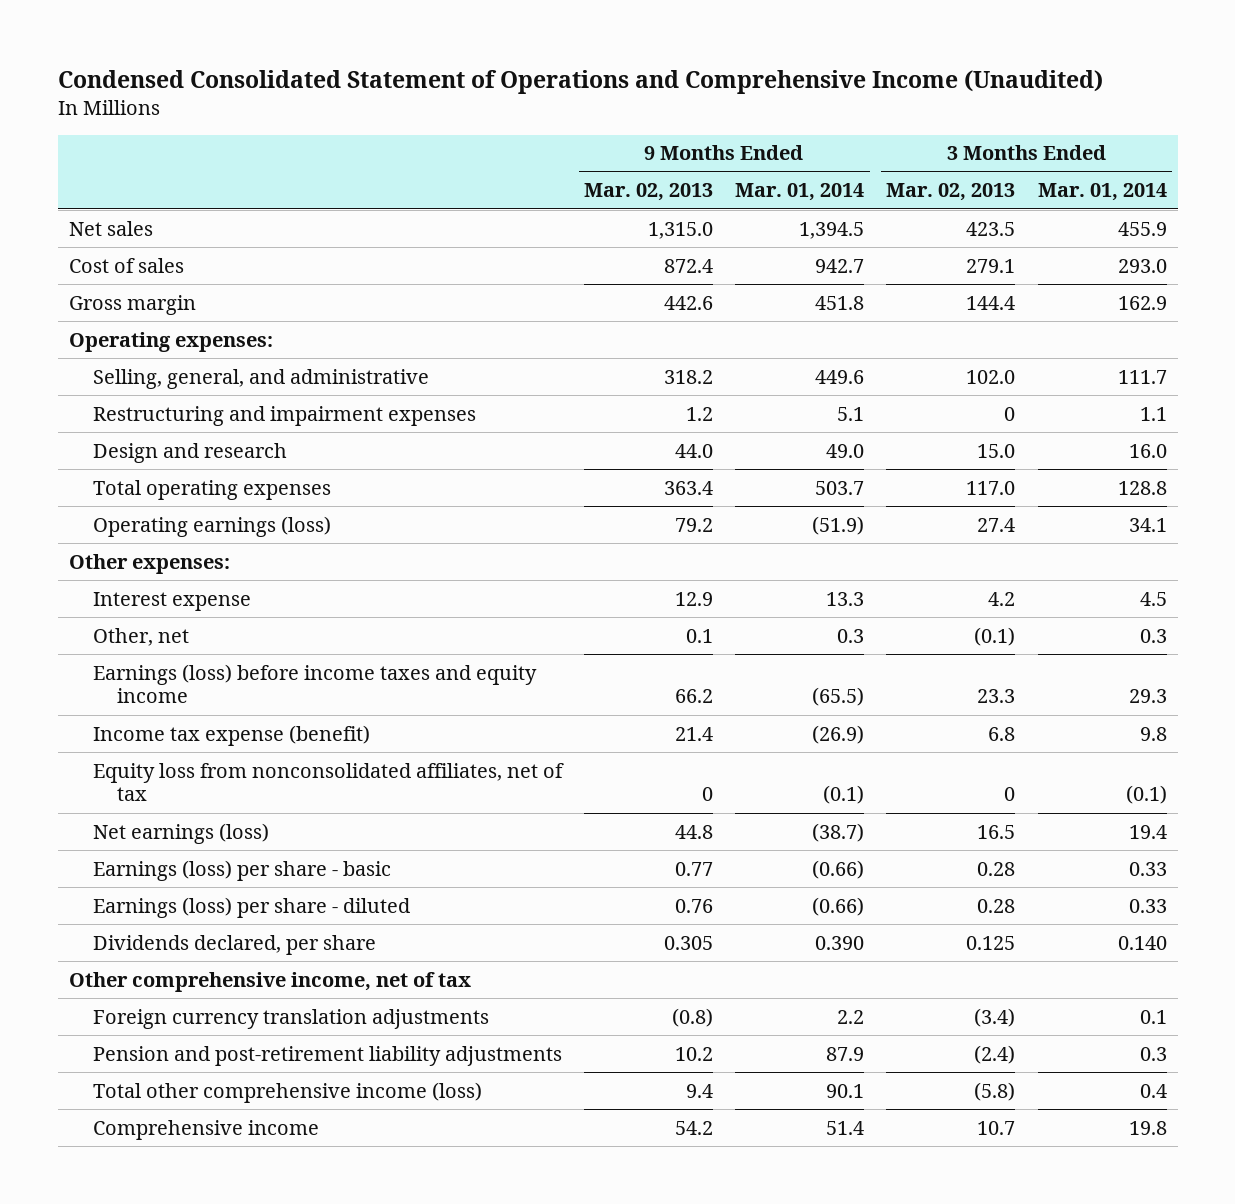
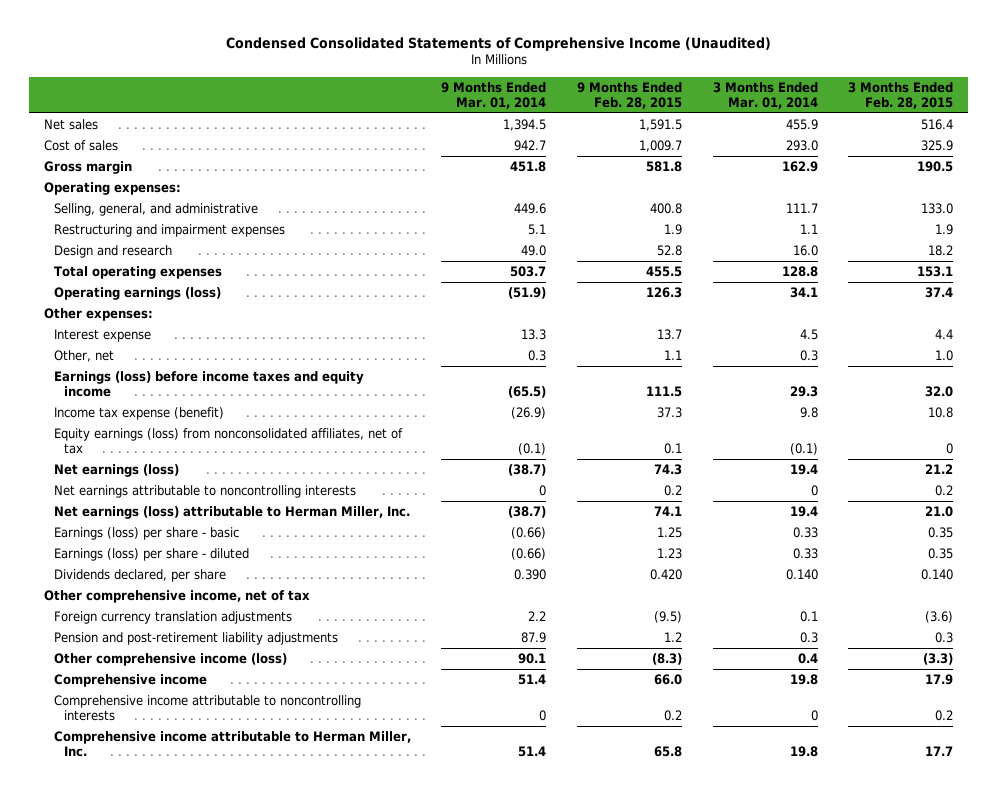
[57,70,1103,95] Condensed Consolidated Statement of Operations and Comprehensive Income (Unaudited) -> [225,36,771,51] Condensed Consolidated Statements of Comprehensive Income (Unaudited)
[584,183,714,202] Mar. 02, 2013 -> none
[886,183,1016,202] Mar. 02, 2013 -> none
none -> [576,81,682,109] 9 Months Ended Feb. 28, 2015
none -> [848,81,954,109] 3 Months Ended Feb. 28, 2015
[93,762,565,802] Equity loss from nonconsolidated affiliates, net of tax -> [53,428,403,454] Equity earnings (loss) from nonconsolidated affiliates, net of tax
none -> [53,485,356,499] Net earnings attributable to noncontrolling interests
none -> [53,506,410,520] Net earnings (loss) attributable to Herman Miller, Inc.
[93,1081,483,1103] Total other comprehensive income (loss) -> [53,653,287,667] Other comprehensive income (loss)
none -> [53,695,361,721] Comprehensive income attributable to noncontrolling interests
none -> [53,731,411,757] Comprehensive income attributable to Herman Miller, Inc.

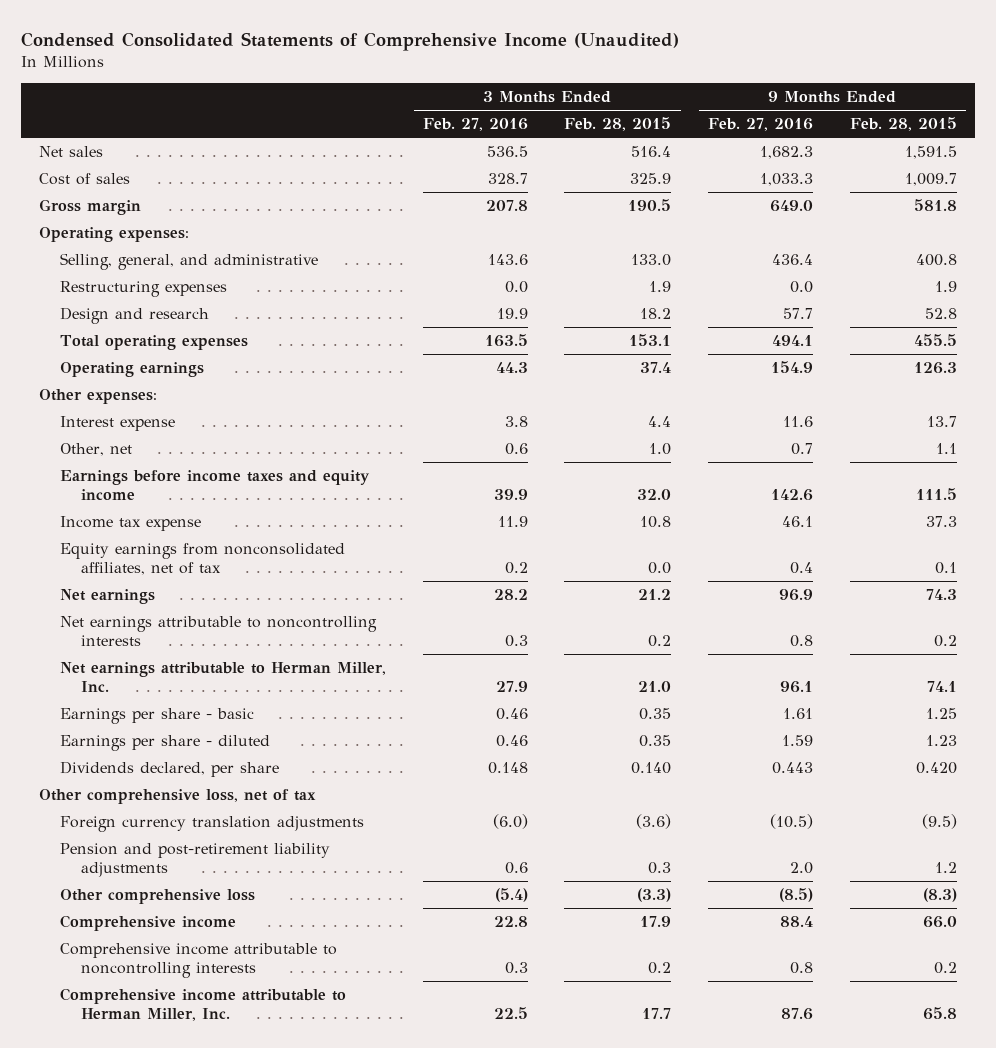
[441,81,547,109] 9 Months Ended Mar. 01, 2014 -> none
[712,81,818,109] 3 Months Ended Mar. 01, 2014 -> none
none -> [422,118,528,132] Feb. 27, 2016
none -> [708,118,814,132] Feb. 27, 2016
[53,224,285,238] Restructuring and impairment expenses -> [60,281,228,298] Restructuring expenses
[53,287,221,301] Operating earnings (loss) -> [60,362,205,378] Operating earnings
[53,371,364,397] Earnings (loss) before income taxes and equity income -> [60,470,371,501] Earnings before income taxes and equity income
[53,407,224,421] Income tax expense (benefit) -> [60,516,202,532] Income tax expense
[53,428,403,454] Equity earnings (loss) from nonconsolidated affiliates, net of tax -> [60,543,346,576] Equity earnings from nonconsolidated affiliates, net of tax
[946,442,954,454] 0 -> [648,562,672,575] 0.0
[53,464,179,478] Net earnings (loss) -> [60,589,156,605] Net earnings
[53,506,410,520] Net earnings (loss) attributable to Herman Miller, Inc. -> [60,662,387,693] Net earnings attributable to Herman Miller, Inc.
[53,527,239,541] Earnings (loss) per share - basic -> [60,708,255,725] Earnings per share - basic
[53,548,249,562] Earnings (loss) per share - diluted -> [60,735,271,752] Earnings per share - diluted
[44,590,311,604] Other comprehensive income, net of tax -> [39,789,317,805] Other comprehensive loss, net of tax
[53,653,287,667] Other comprehensive income (loss) -> [60,889,256,905] Other comprehensive loss

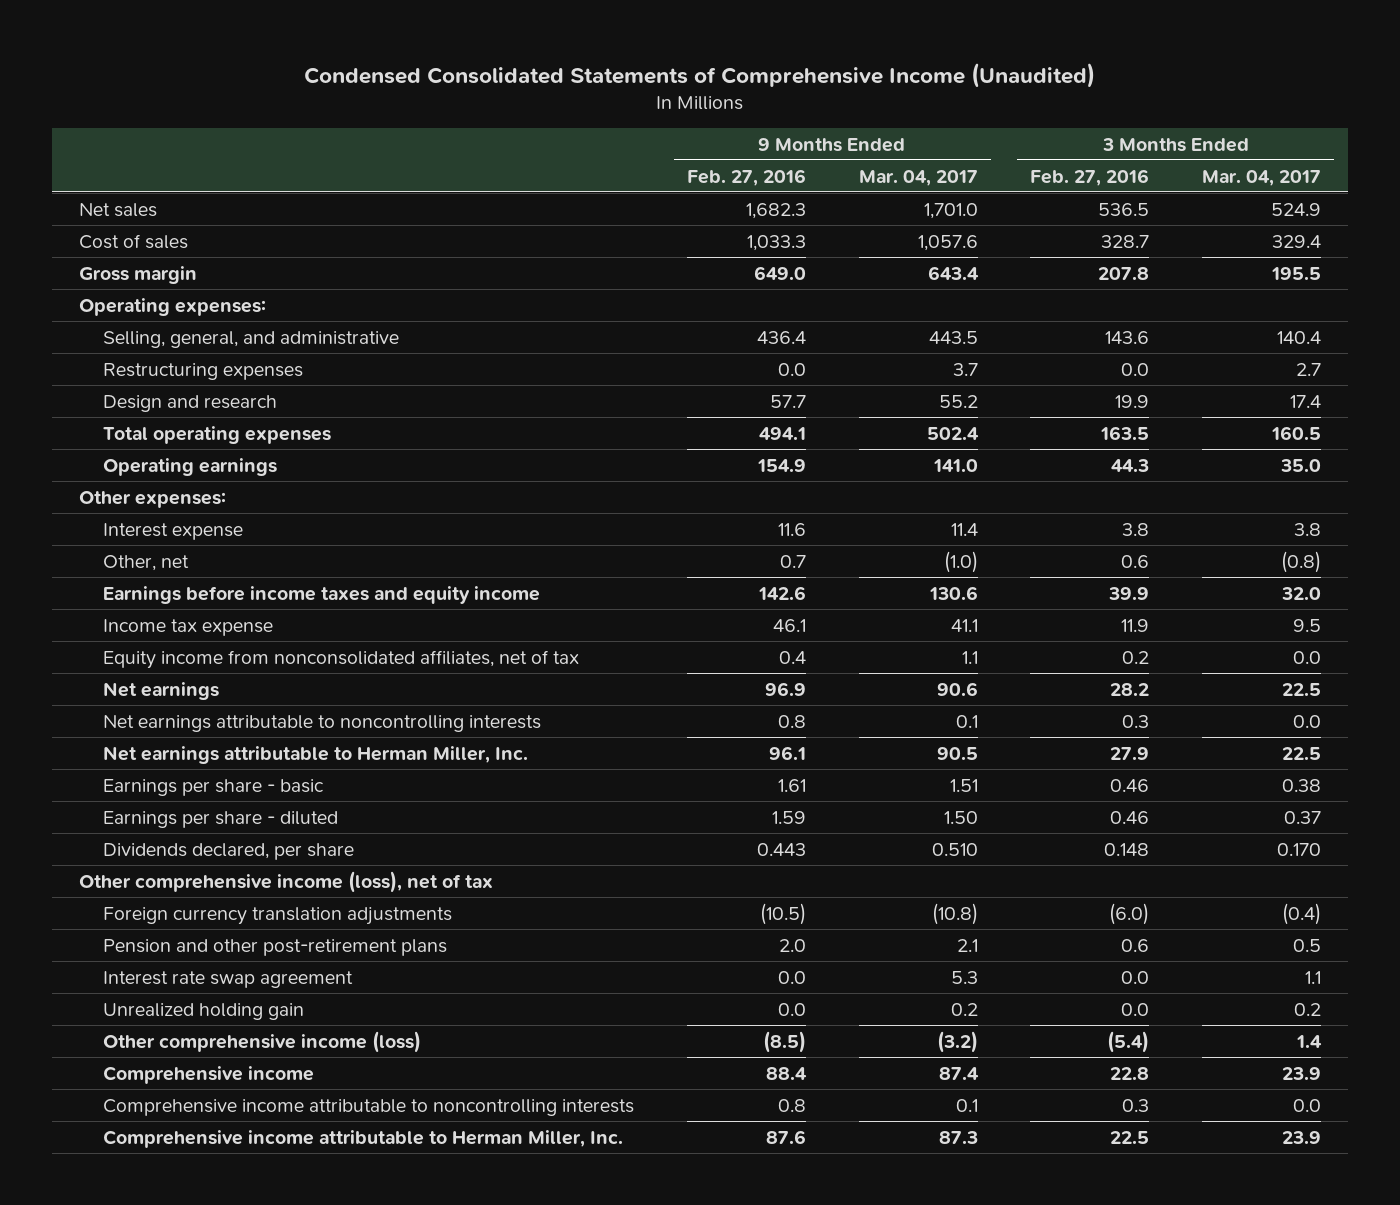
[564,117,672,132] Feb. 28, 2015 -> none
[849,117,957,132] Feb. 28, 2015 -> none
none -> [858,169,978,186] Mar. 04, 2017
none -> [1202,169,1322,186] Mar. 04, 2017
[60,543,346,576] Equity earnings from nonconsolidated affiliates, net of tax -> [103,649,580,669] Equity income from nonconsolidated affiliates, net of tax
[39,789,317,805] Other comprehensive loss, net of tax -> [78,870,493,893] Other comprehensive income (loss), net of tax
[60,843,331,878] Pension and post-retirement liability adjustments -> [103,938,448,956] Pension and other post-retirement plans
none -> [103,970,354,988] Interest rate swap agreement
none -> [103,1002,305,1020] Unrealized holding gain
[60,889,256,905] Other comprehensive loss -> [103,1030,422,1053] Other comprehensive income (loss)

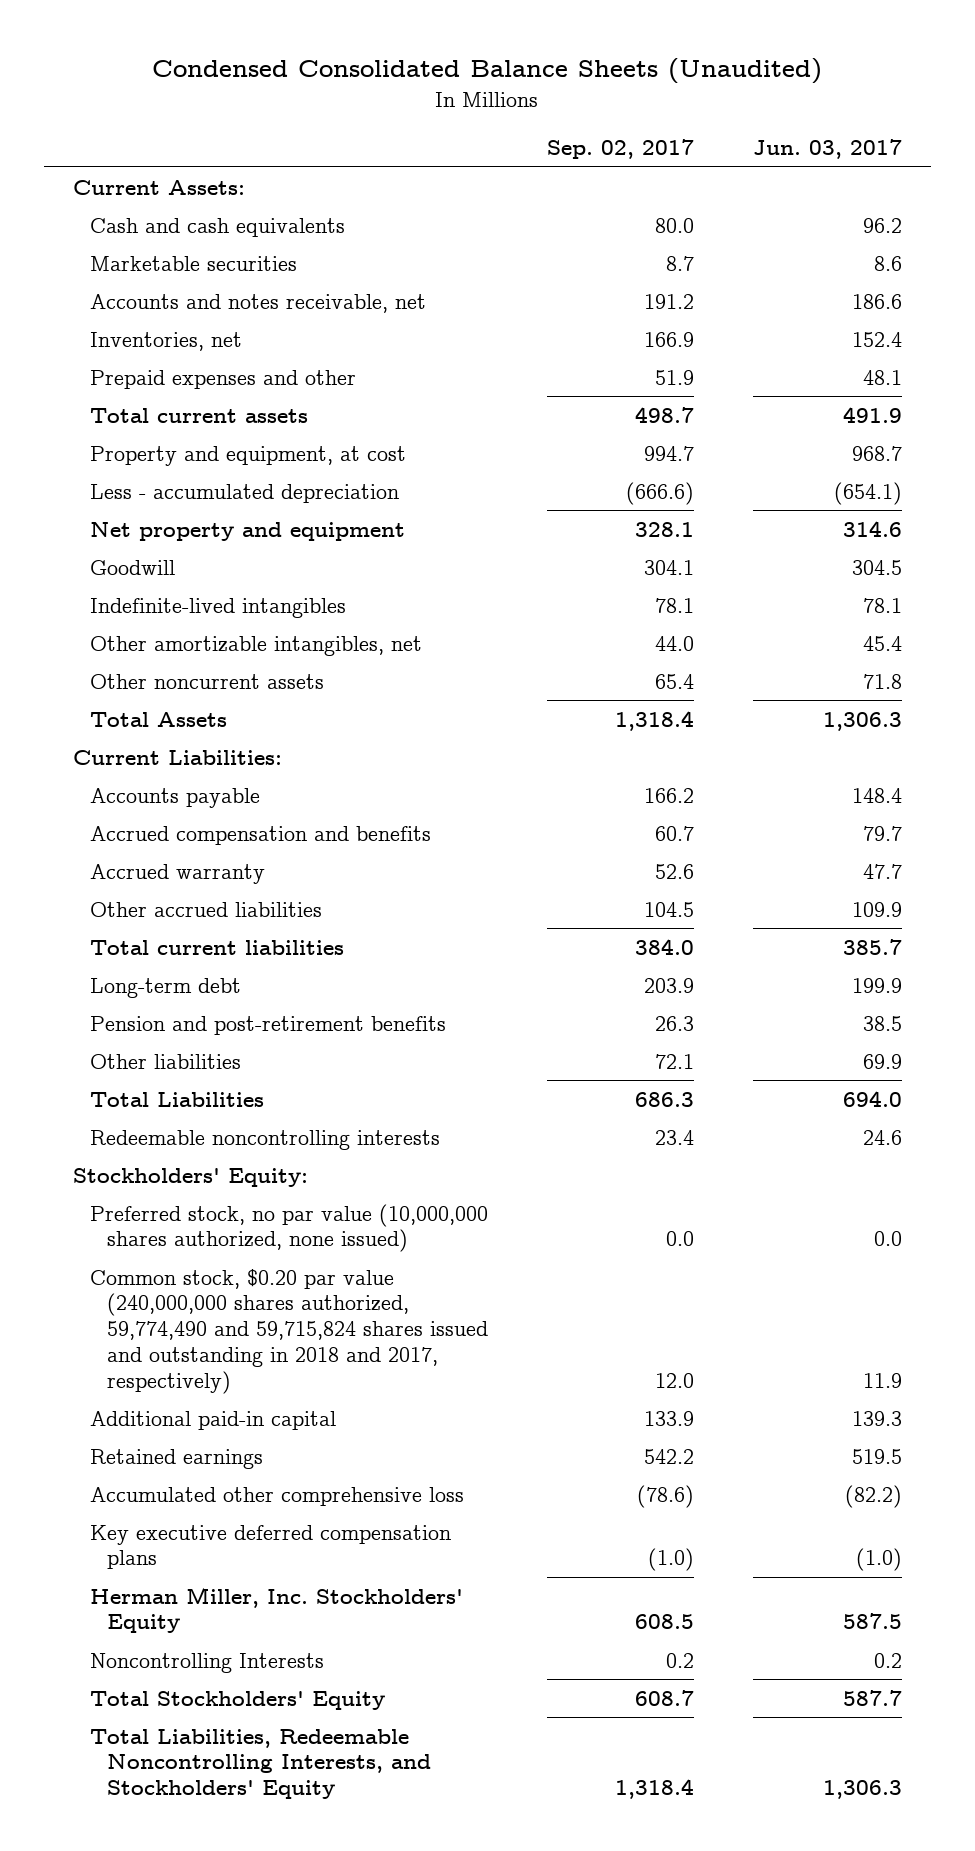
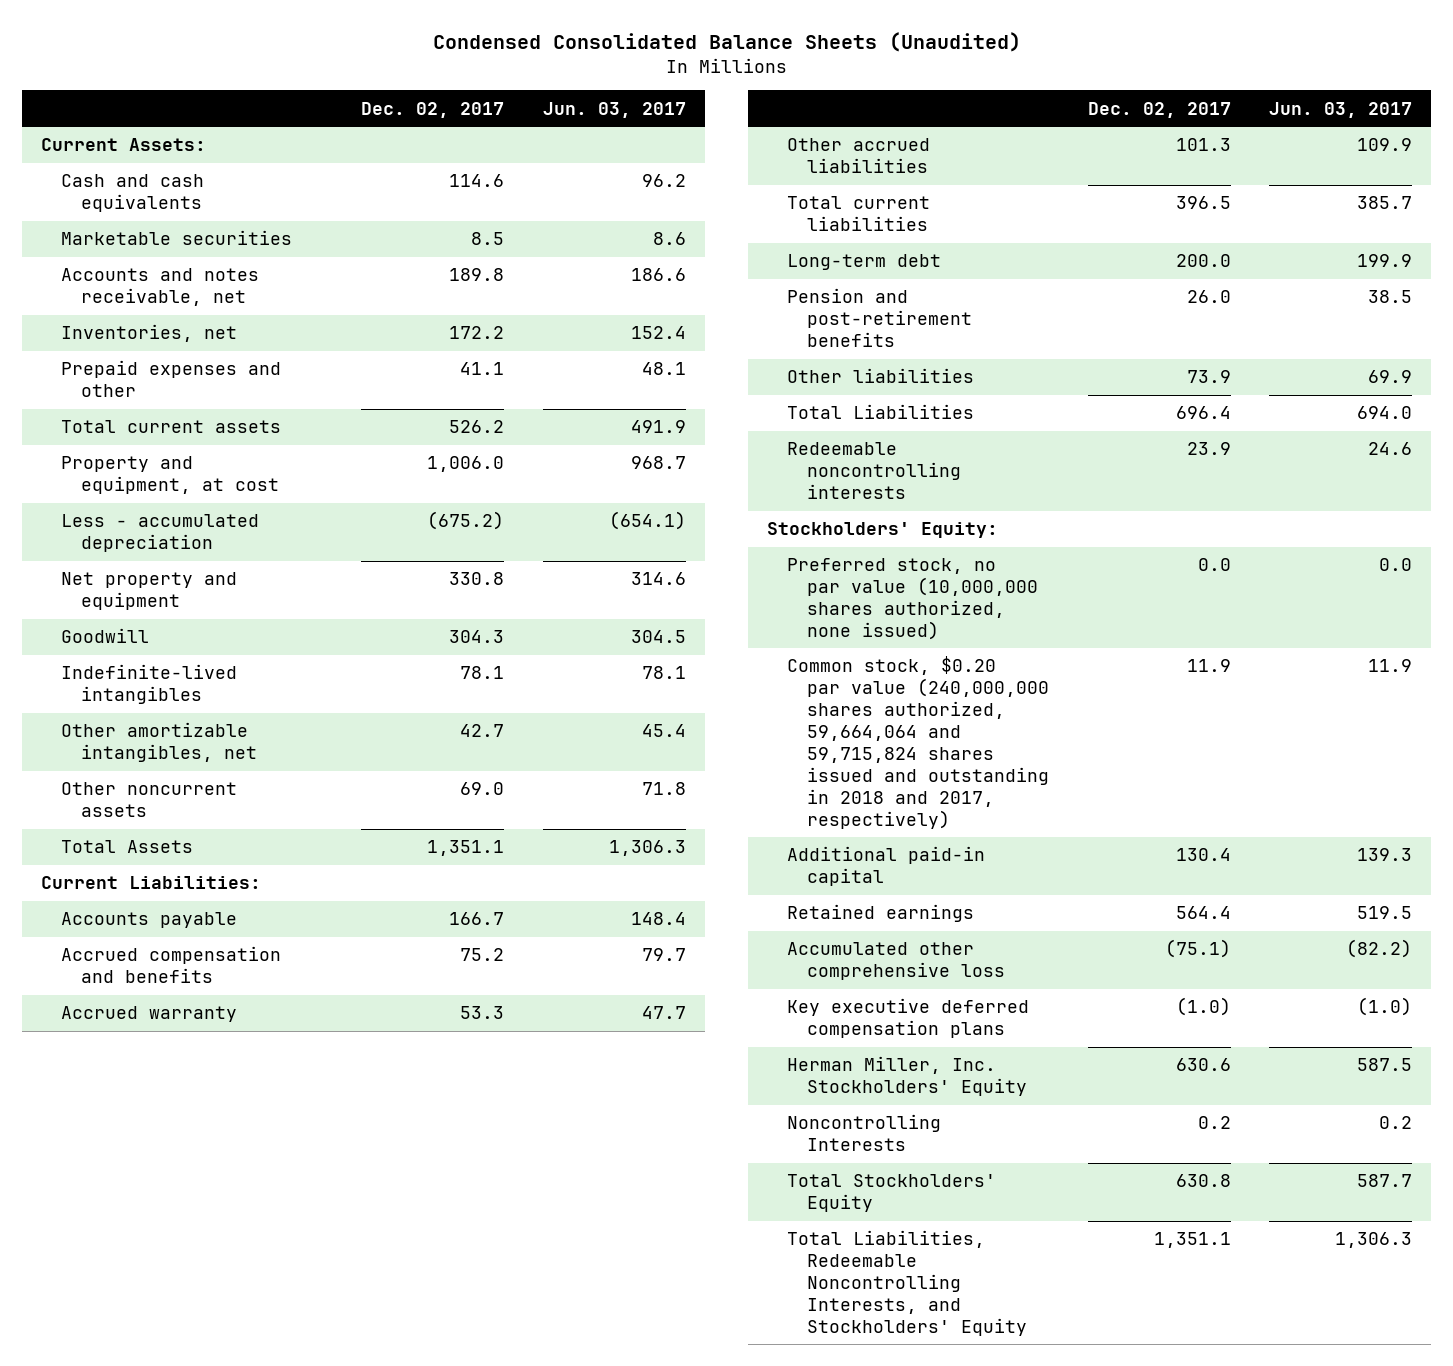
[546,138,694,159] Sep. 02, 2017 -> none
none -> [361,101,505,118] Dec. 02, 2017
[90,1268,488,1394] Common stock, $0.20 par value (240,000,000 shares authorized, 59,774,490 and 59,715,824 shares issued and outstanding in 2018 and 2017, respectively) -> [787,656,1050,829] Common stock, $0.20 par value (240,000,000 shares authorized, 59,664,064 and 59,715,824 shares issued and outstanding in 2018 and 2017, respectively)

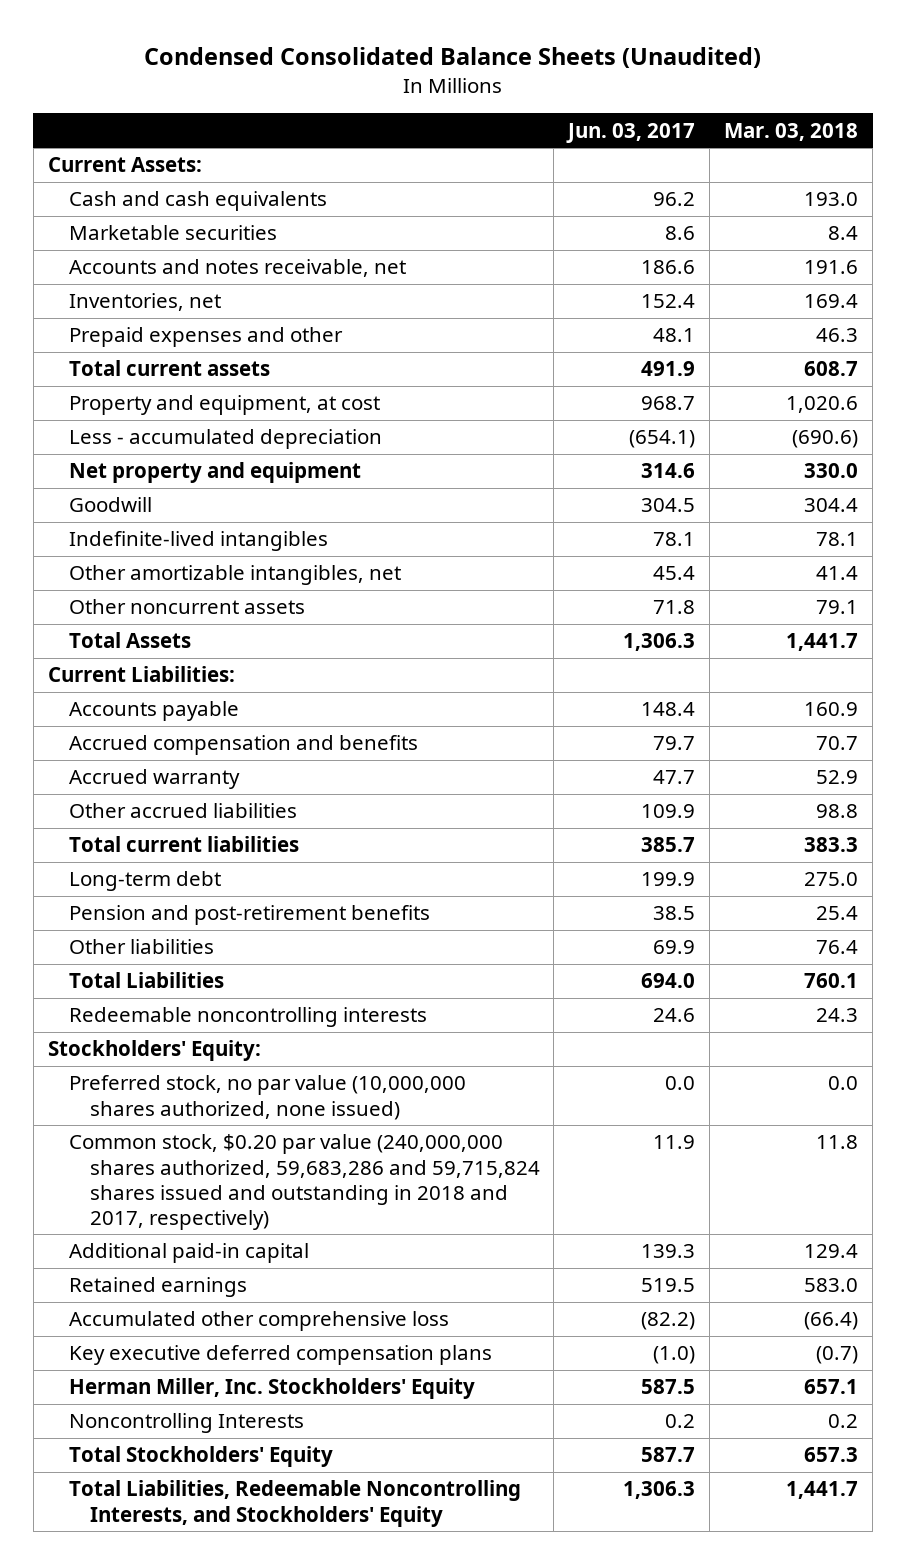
[361,101,505,118] Dec. 02, 2017 -> none
none -> [724,122,859,141] Mar. 03, 2018
[787,656,1050,829] Common stock, $0.20 par value (240,000,000 shares authorized, 59,664,064 and 59,715,824 shares issued and outstanding in 2018 and 2017, respectively) -> [68,1134,540,1230] Common stock, $0.20 par value (240,000,000 shares authorized, 59,683,286 and 59,715,824 shares issued and outstanding in 2018 and 2017, respectively)

